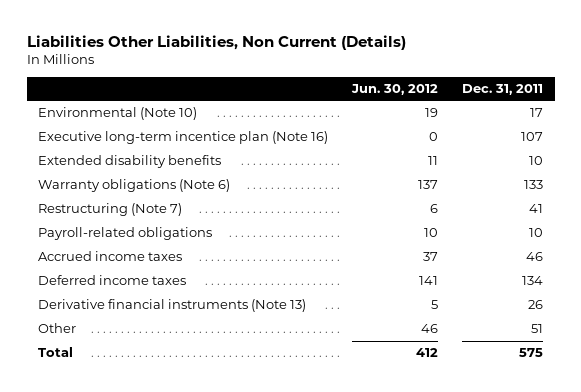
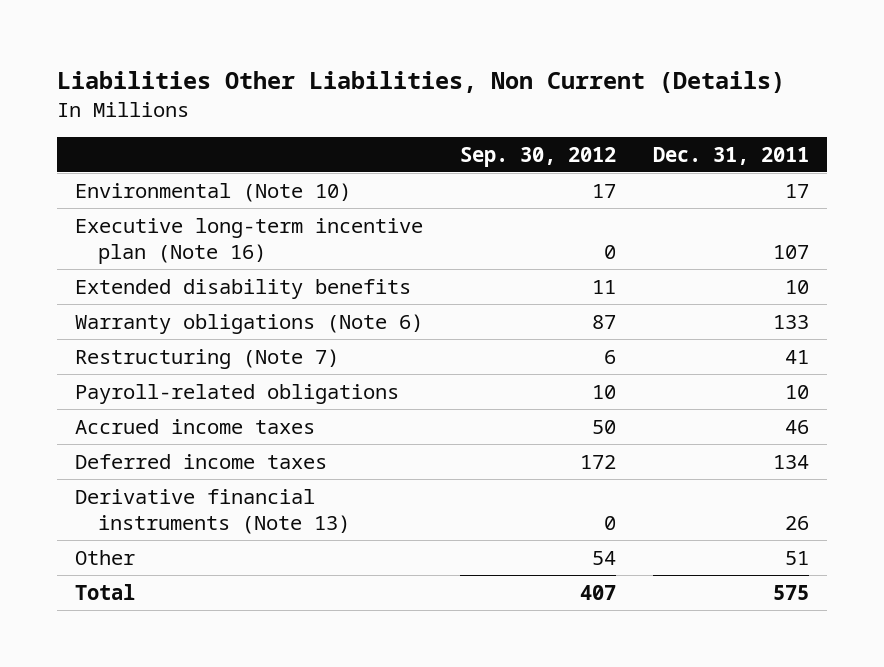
[351,84,439,96] Jun. 30, 2012 -> none
none -> [459,146,616,167] Sep. 30, 2012
[38,131,329,145] Executive long-term incentice plan (Note 16) -> [75,217,424,265] Executive long-term incentive plan (Note 16)

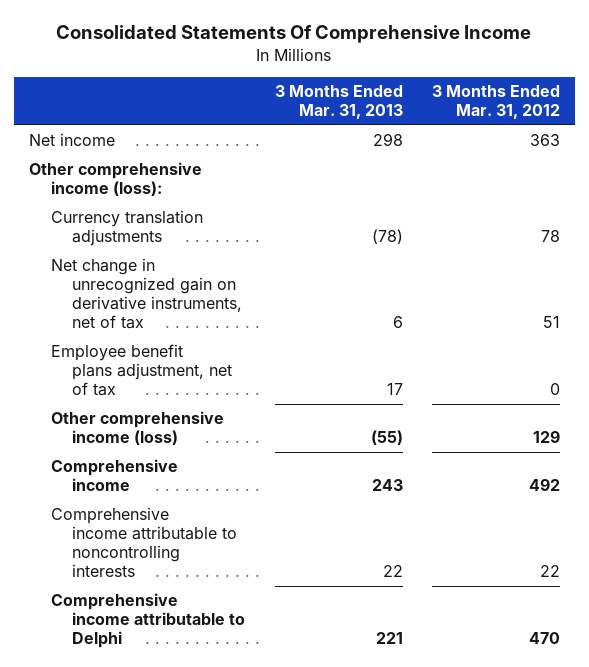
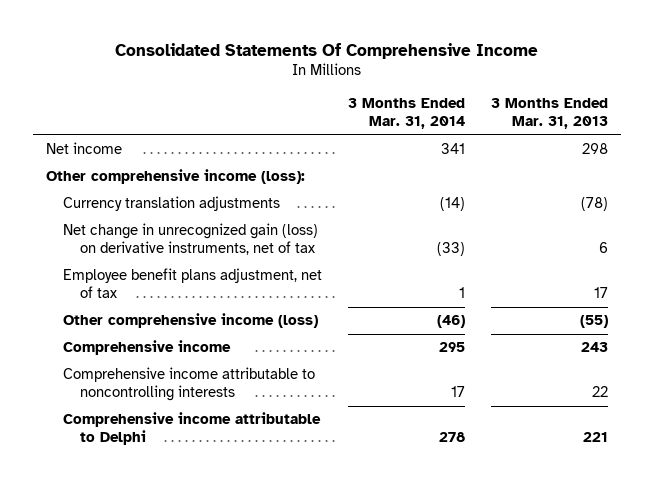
[432,85,561,120] 3 Months Ended Mar. 31, 2012 -> none
none -> [348,98,466,130] 3 Months Ended Mar. 31, 2014
[50,258,243,330] Net change in unrecognized gain on derivative instruments, net of tax -> [63,223,319,256] Net change in unrecognized gain (loss) on derivative instruments, net of tax

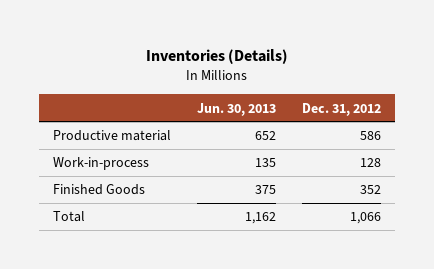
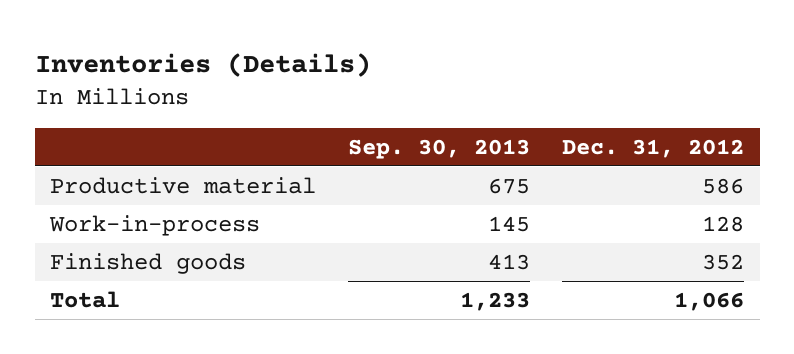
[197,102,277,116] Jun. 30, 2013 -> none
none -> [348,138,531,159] Sep. 30, 2013
[52,184,145,196] Finished Goods -> [50,252,247,274] Finished goods

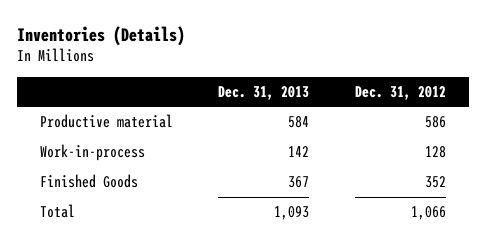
[348,138,531,159] Sep. 30, 2013 -> none
none -> [218,86,310,101] Dec. 31, 2013
[50,252,247,274] Finished goods -> [39,174,138,189] Finished Goods

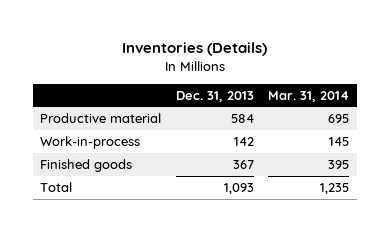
[355,86,447,101] Dec. 31, 2012 -> none
none -> [268,90,350,102] Mar. 31, 2014
[39,174,138,189] Finished Goods -> [40,158,133,172] Finished goods

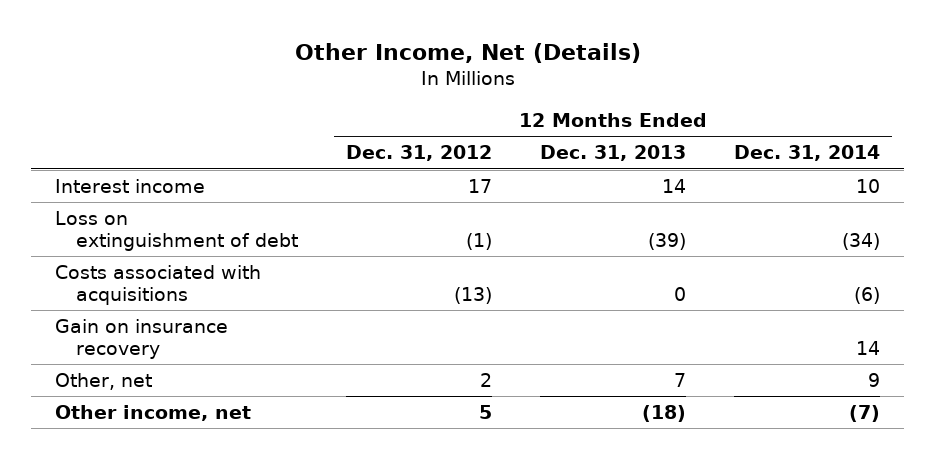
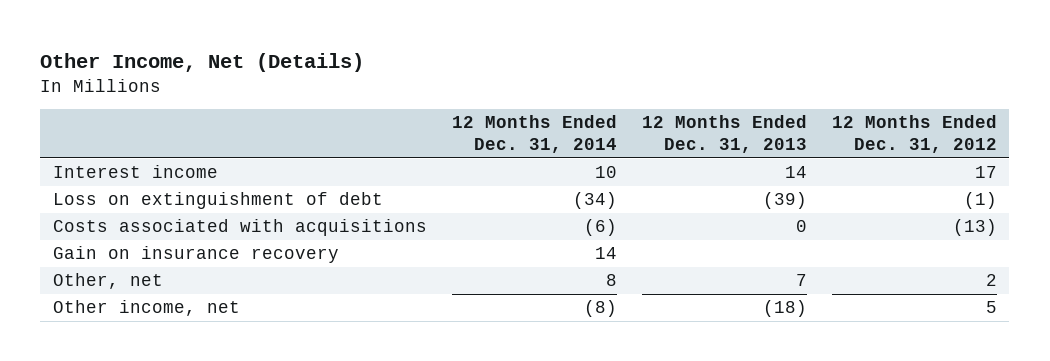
[868,372,881,387] 9 -> [605,274,617,287] 8
[849,404,881,422] (7) -> [583,300,617,318] (8)

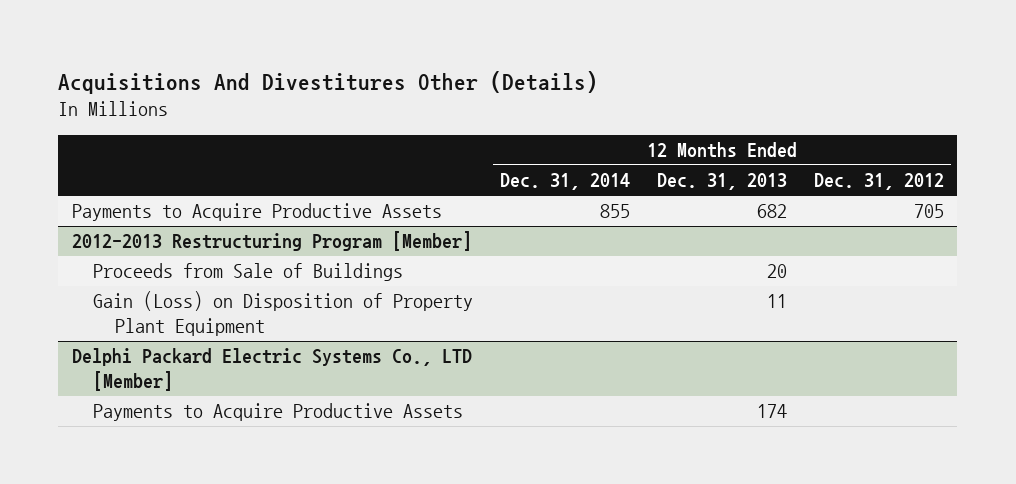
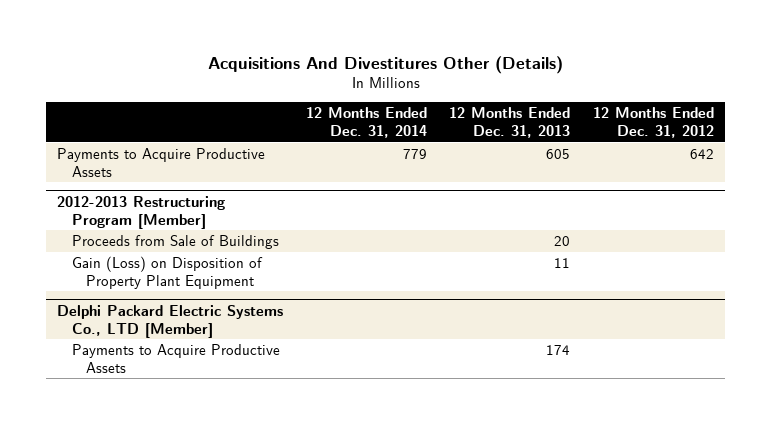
[600,204,631,219] 855 -> [402,148,427,159] 779
[757,204,788,219] 682 -> [546,148,571,159] 605
[913,204,944,219] 705 -> [689,148,714,159] 642

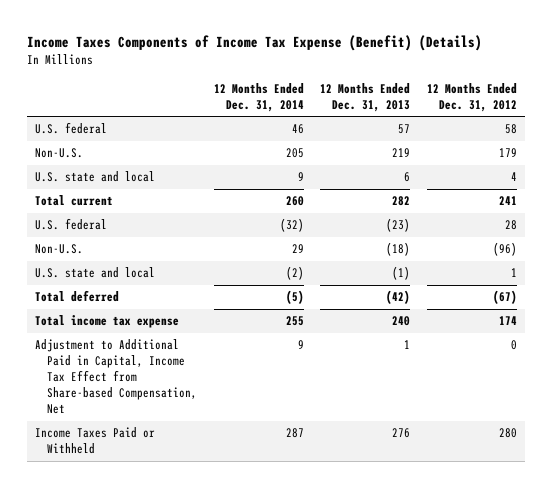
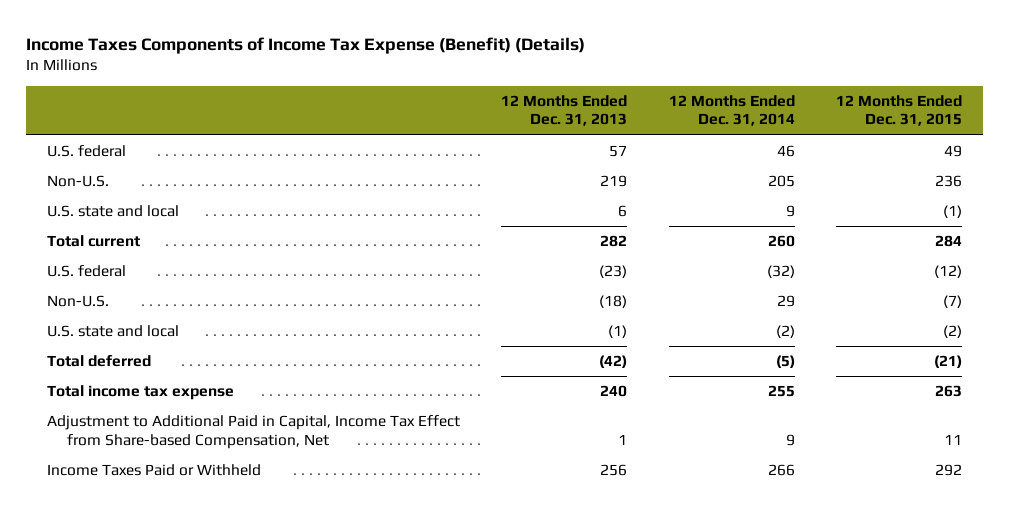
[426,83,517,113] 12 Months Ended Dec. 31, 2012 -> none
none -> [836,94,963,127] 12 Months Ended Dec. 31, 2015
[285,428,304,439] 287 -> [767,464,795,477] 266
[392,428,411,439] 276 -> [600,464,628,477] 256

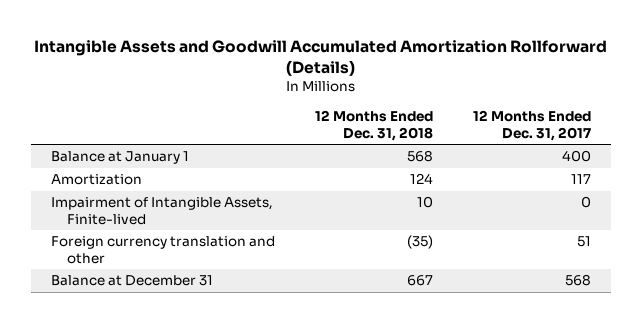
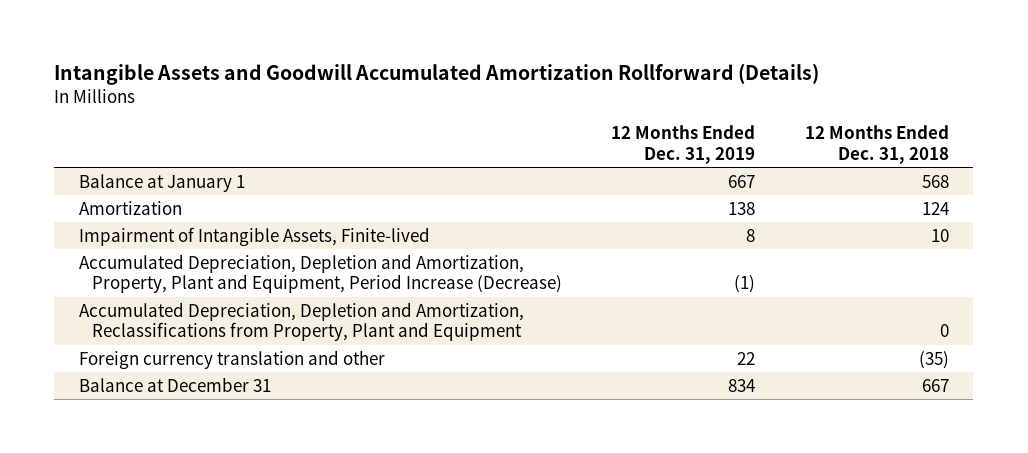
[472,110,591,141] 12 Months Ended Dec. 31, 2017 -> none
none -> [611,125,756,164] 12 Months Ended Dec. 31, 2019
none -> [78,253,562,294] Accumulated Depreciation, Depletion and Amortization, Property, Plant and Equipment, Period Increase (Decrease)
none -> [78,301,524,342] Accumulated Depreciation, Depletion and Amortization, Reclassifications from Property, Plant and Equipment

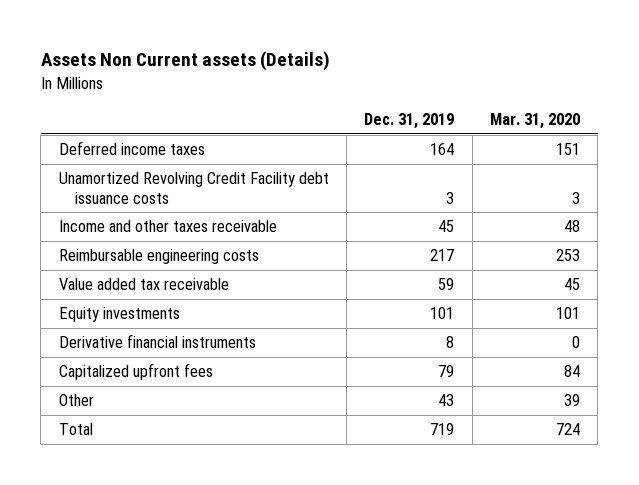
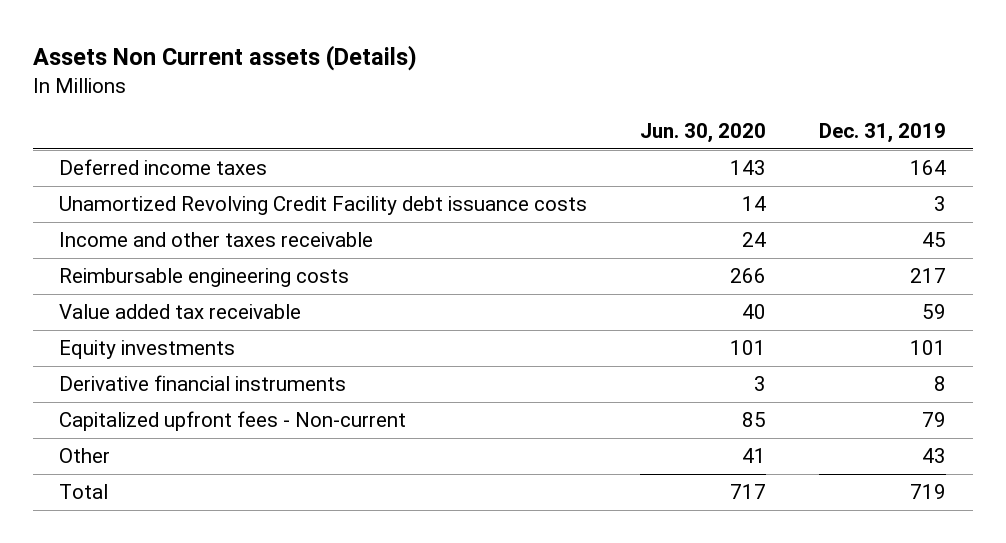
[490,113,581,130] Mar. 31, 2020 -> none
none -> [640,123,767,144] Jun. 30, 2020
[58,363,213,381] Capitalized upfront fees -> [59,411,407,432] Capitalized upfront fees - Non-current

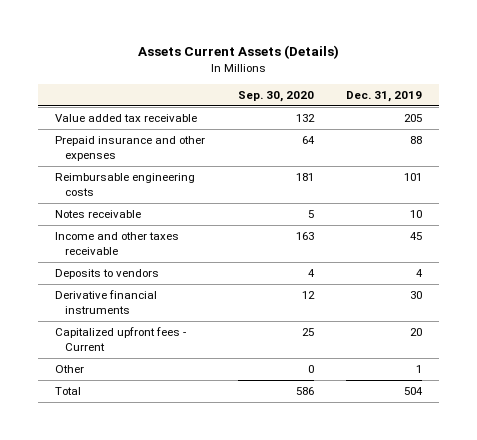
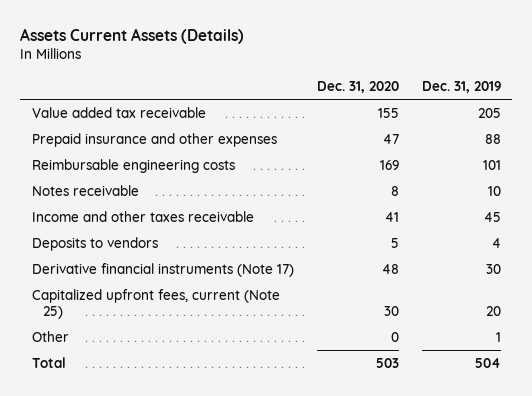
[237,90,314,102] Sep. 30, 2020 -> none
none -> [316,80,399,93] Dec. 31, 2020
[54,290,157,314] Derivative financial instruments -> [31,263,294,278] Derivative financial instruments (Note 17)
[54,327,186,351] Capitalized upfront fees - Current -> [31,289,280,319] Capitalized upfront fees, current (Note 25)

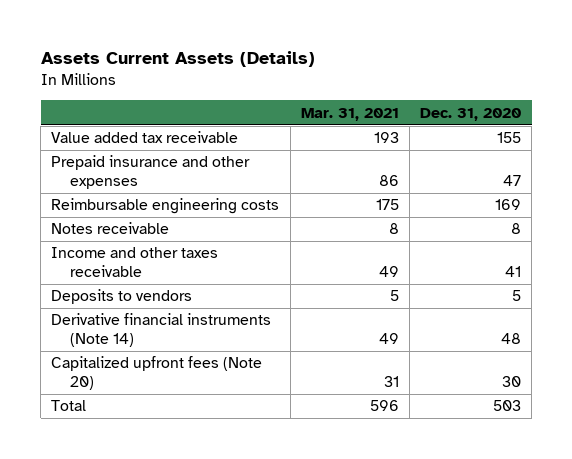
[421,80,501,93] Dec. 31, 2019 -> none
none -> [300,107,399,121] Mar. 31, 2021
[31,331,69,343] Other -> none
[31,263,294,278] Derivative financial instruments (Note 17) -> [51,313,272,347] Derivative financial instruments (Note 14)
[31,289,280,319] Capitalized upfront fees, current (Note 25) -> [51,356,263,390] Capitalized upfront fees (Note 20)

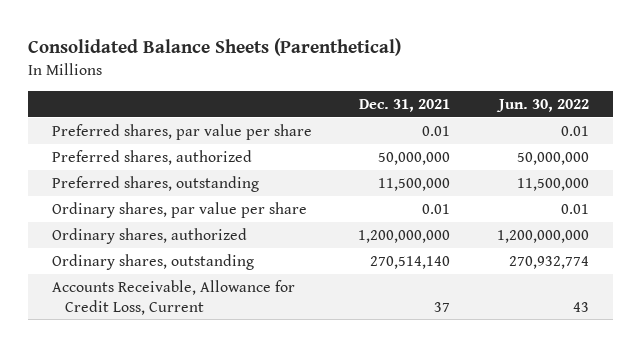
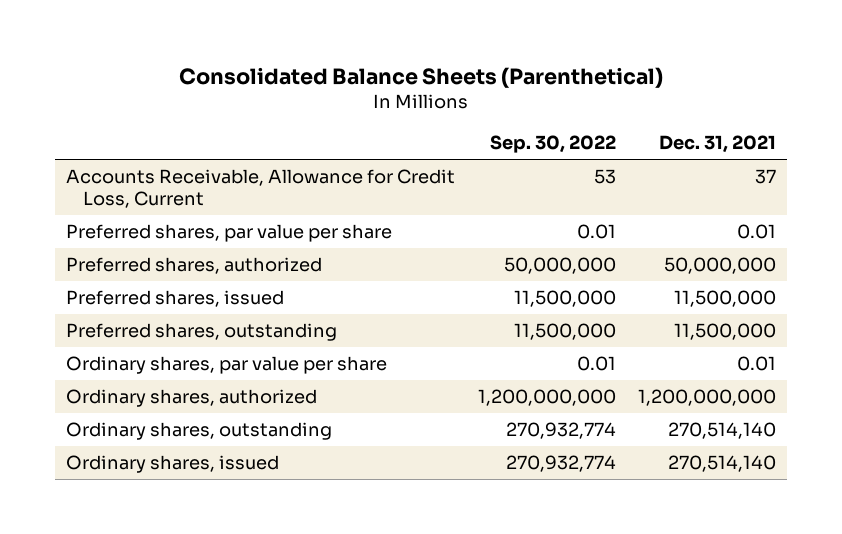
[496,98,590,112] Jun. 30, 2022 -> none
none -> [489,135,616,154] Sep. 30, 2022
[51,279,295,315] Accounts Receivable, Allowance for Credit Loss, Current -> [66,169,456,209] Accounts Receivable, Allowance for Credit Loss, Current
none -> [66,290,285,308] Preferred shares, issued
none -> [66,455,280,474] Ordinary shares, issued

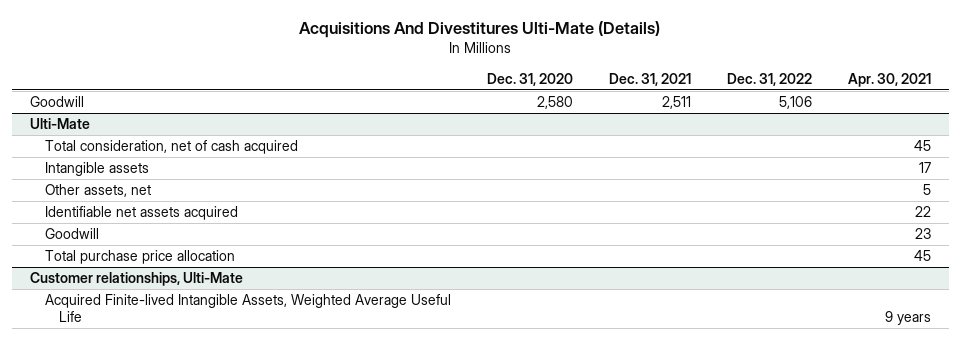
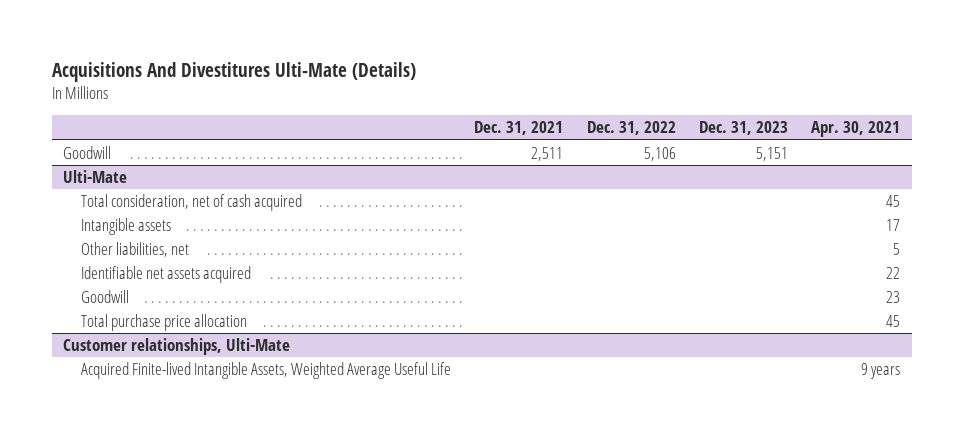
[486,72,573,86] Dec. 31, 2020 -> none
none -> [698,121,788,136] Dec. 31, 2023
[44,184,151,198] Other assets, net -> [81,242,190,258] Other liabilities, net

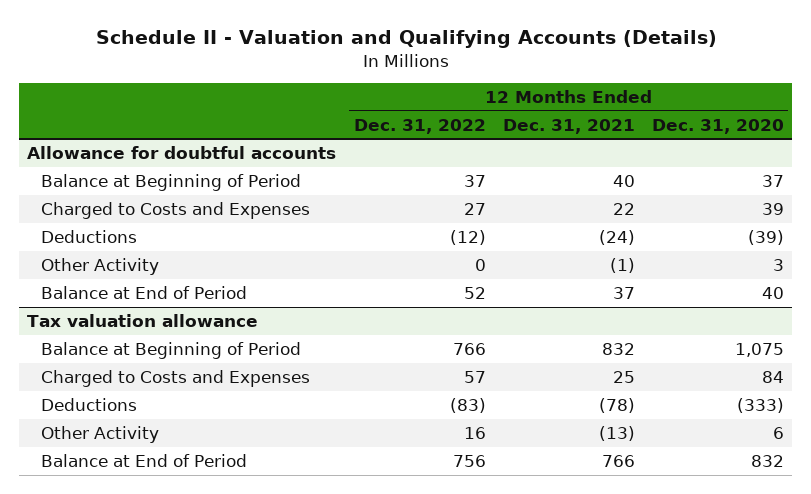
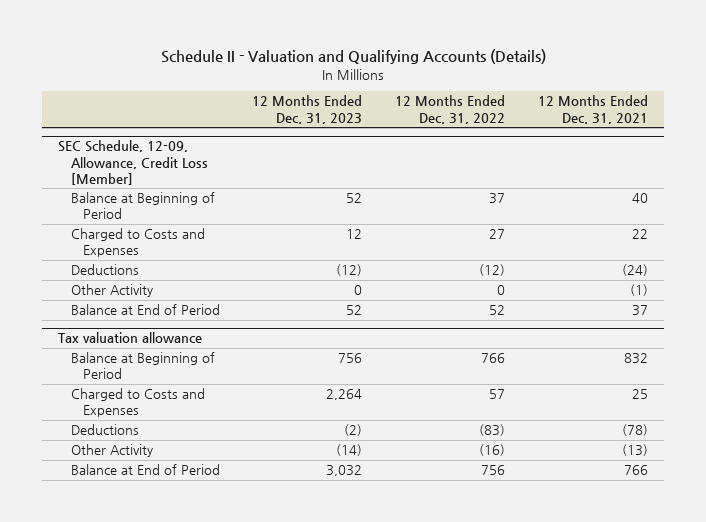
[651,118,784,134] Dec. 31, 2020 -> none
none -> [252,95,363,124] 12 Months Ended Dec. 31, 2023
[27,145,337,159] Allowance for doubtful accounts -> [58,140,208,185] SEC Schedule, 12-09, Allowance, Credit Loss [Member]
[463,426,486,439] 16 -> [479,444,506,457] (16)

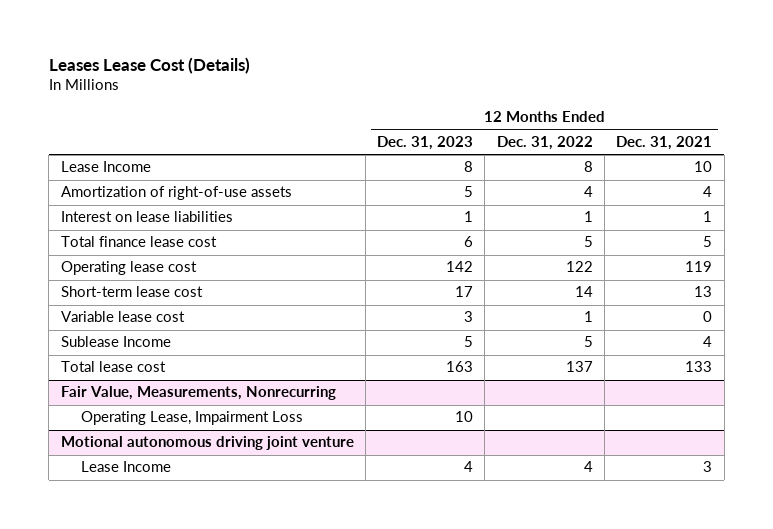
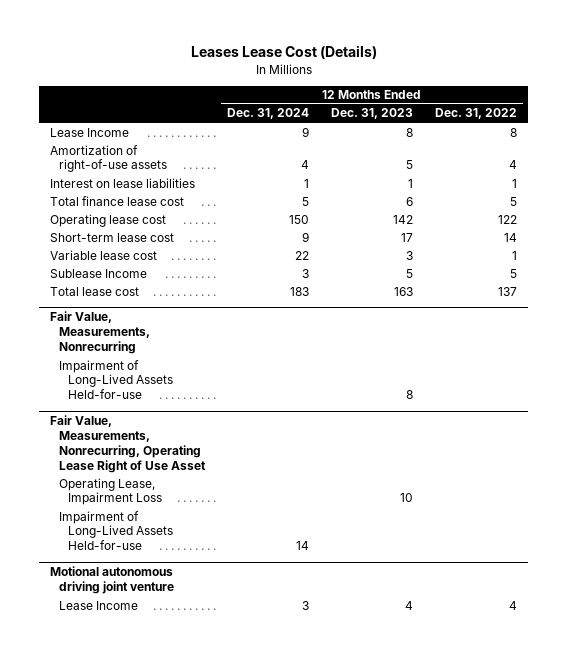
[616,135,713,150] Dec. 31, 2021 -> none
none -> [226,108,309,120] Dec. 31, 2024
none -> [58,359,173,400] Impairment of Long-Lived Assets Held-for-use
none -> [49,414,206,473] Fair Value, Measurements, Nonrecurring, Operating Lease Right of Use Asset
none -> [58,510,173,551] Impairment of Long-Lived Assets Held-for-use

